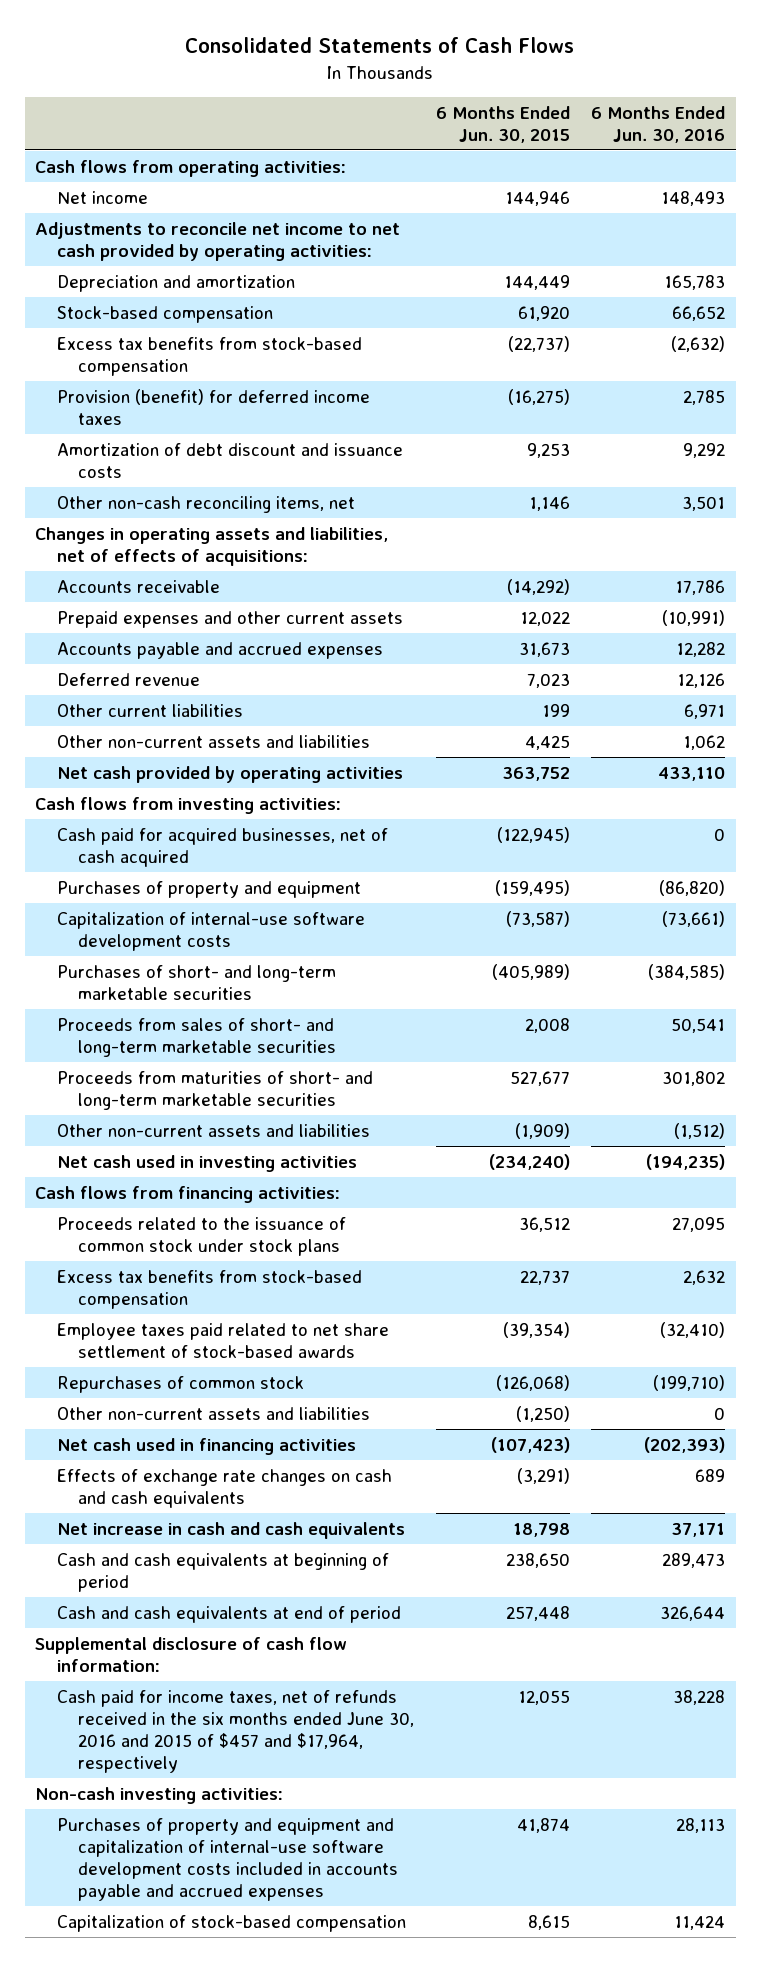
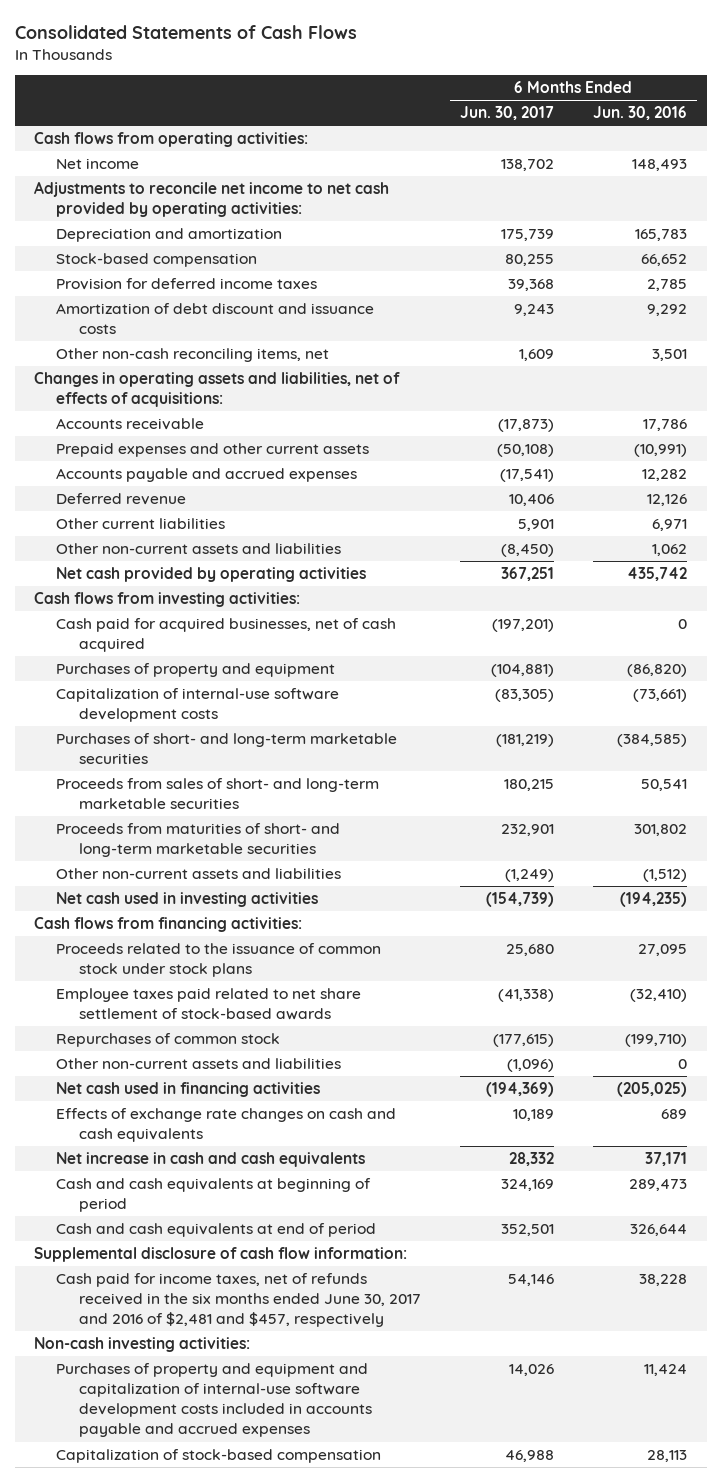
[435,105,570,144] 6 Months Ended Jun. 30, 2015 -> none
none -> [459,106,554,121] Jun. 30, 2017
[56,336,362,376] Excess tax benefits from stock-based compensation -> none
[56,388,370,425] Provision (benefit) for deferred income taxes -> [56,278,318,291] Provision for deferred income taxes
[658,766,726,781] 433,110 -> [626,567,687,582] 435,742
[56,1269,362,1309] Excess tax benefits from stock-based compensation -> none
[644,1436,726,1453] (202,393) -> [616,1082,687,1098] (205,025)
[56,1689,415,1773] Cash paid for income taxes, net of refunds received in the six months ended June 30, 2016 and 2015 of $457 and $17,964, respectively -> [56,1273,421,1328] Cash paid for income taxes, net of refunds received in the six months ended June 30, 2017 and 2016 of $2,481 and $457, respectively
[676,1817,726,1833] 28,113 -> [643,1364,687,1377] 11,424
[674,1914,726,1930] 11,424 -> [646,1450,687,1463] 28,113

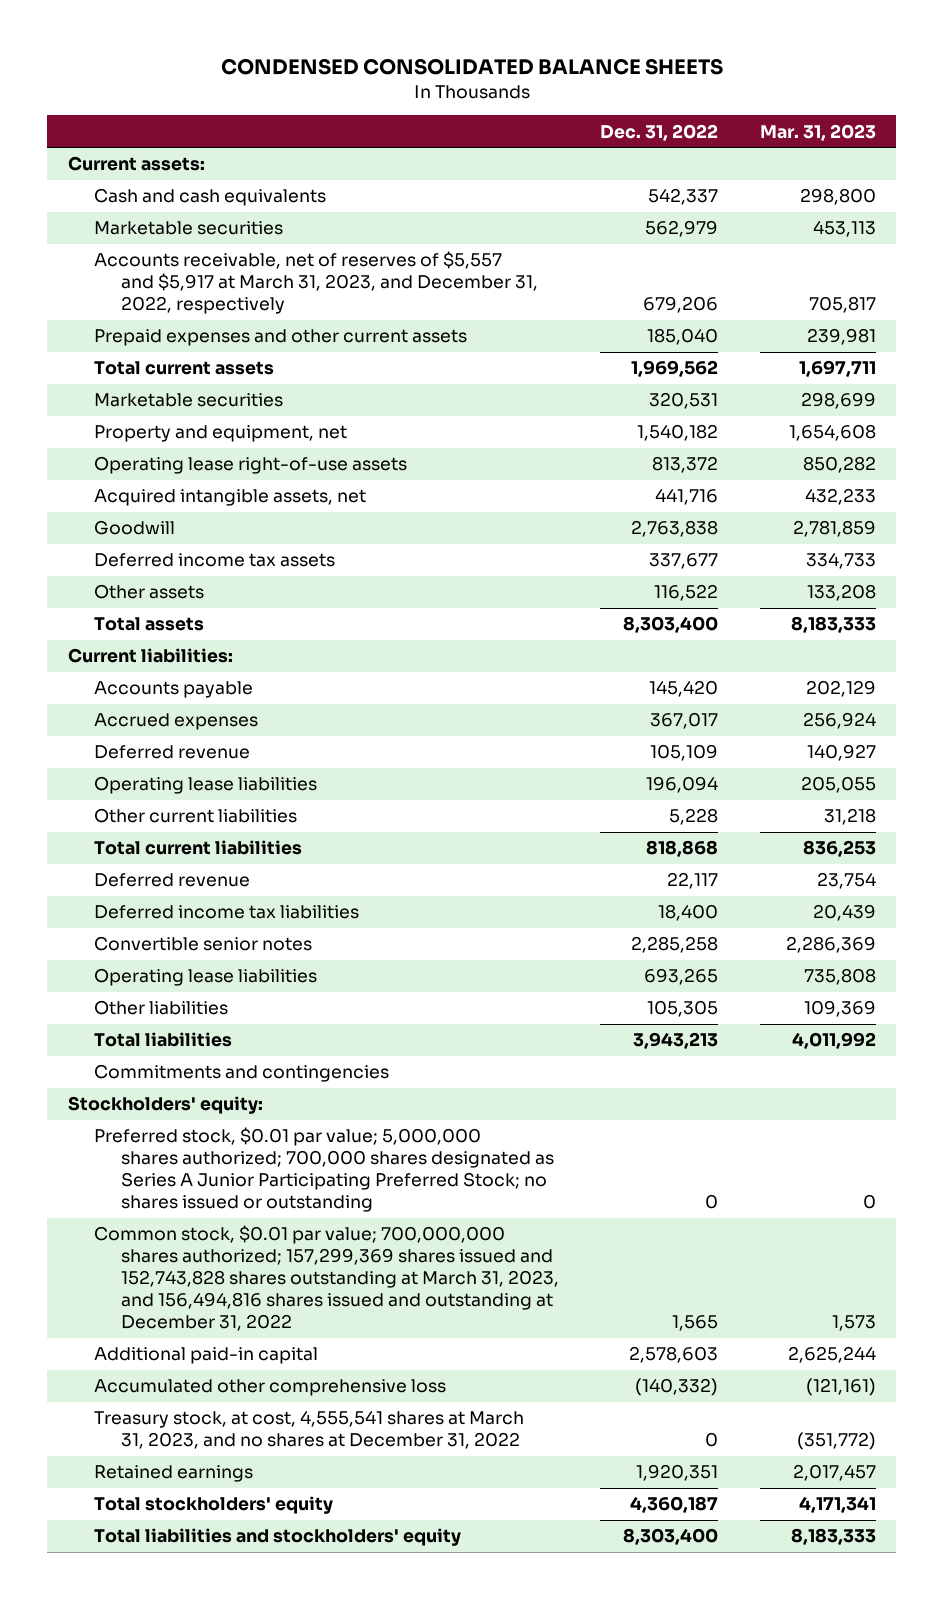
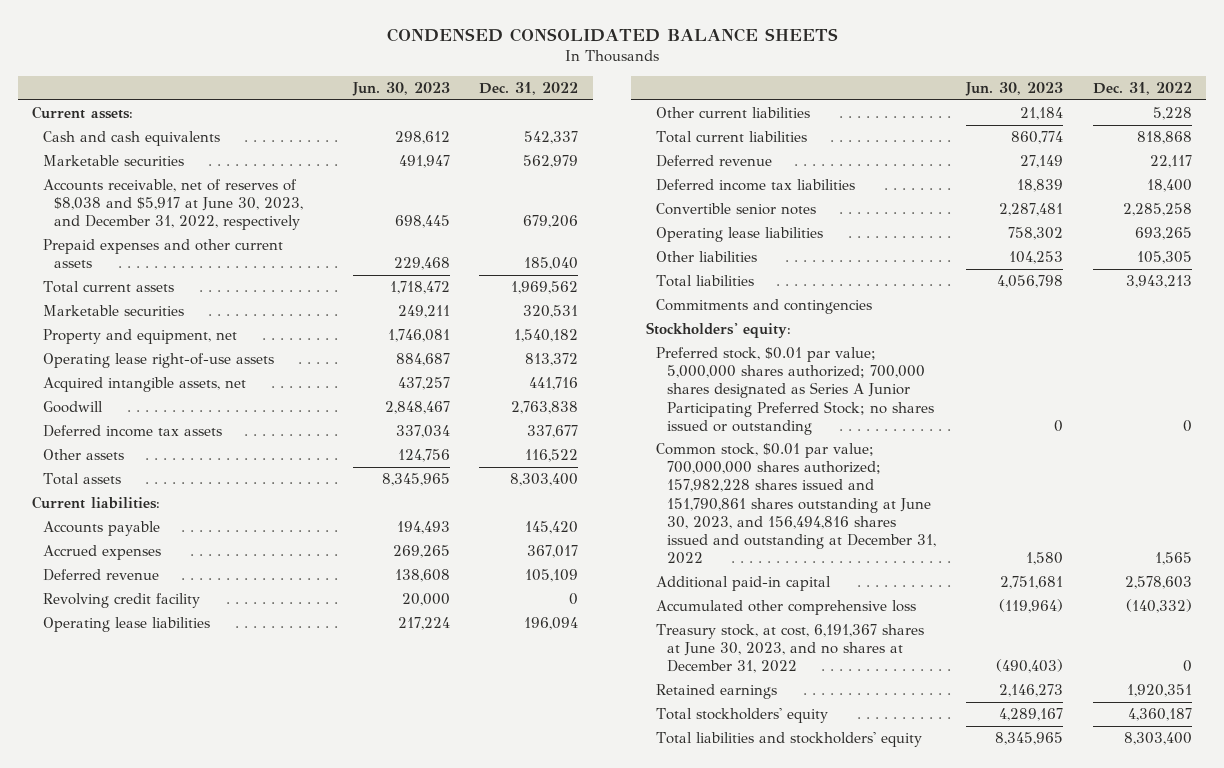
[759,123,876,141] Mar. 31, 2023 -> none
none -> [351,82,450,97] Jun. 30, 2023
[94,251,539,315] Accounts receivable, net of reserves of $5,557 and $5,917 at March 31, 2023, and December 31, 2022, respectively -> [43,178,303,231] Accounts receivable, net of reserves of $8,038 and $5,917 at June 30, 2023, and December 31, 2022, respectively
none -> [43,592,201,608] Revolving credit facility
[94,1225,560,1332] Common stock, $0.01 par value; 700,000,000 shares authorized; 157,299,369 shares issued and 152,743,828 shares outstanding at March 31, 2023, and 156,494,816 shares issued and outstanding at December 31, 2022 -> [656,442,937,565] Common stock, $0.01 par value; 700,000,000 shares authorized; 157,982,228 shares issued and 151,790,861 shares outstanding at June 30, 2023, and 156,494,816 shares issued and outstanding at December 31, 2022
[94,1410,525,1450] Treasury stock, at cost, 4,555,541 shares at March 31, 2023, and no shares at December 31, 2022 -> [656,623,925,674] Treasury stock, at cost, 6,191,367 shares at June 30, 2023, and no shares at December 31, 2022

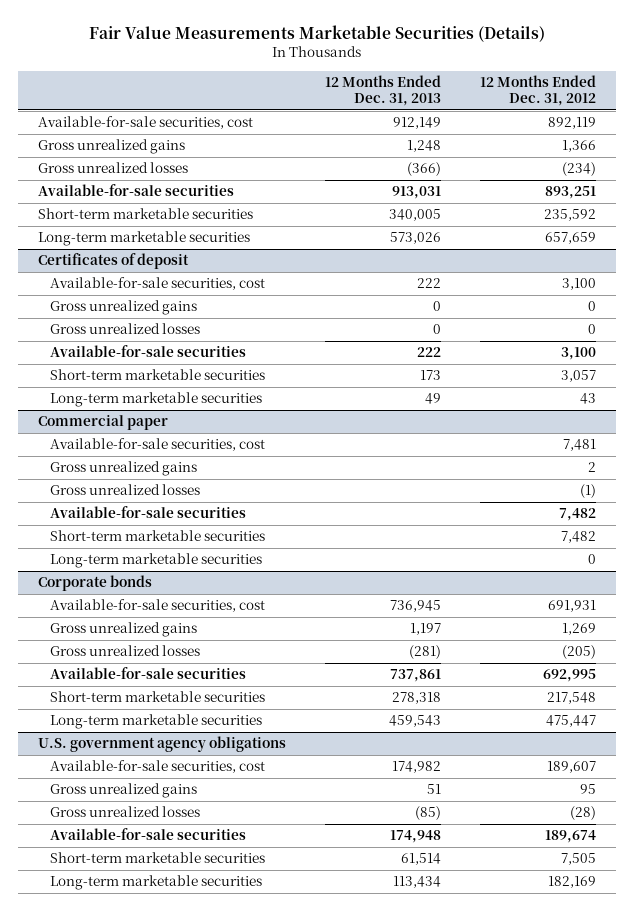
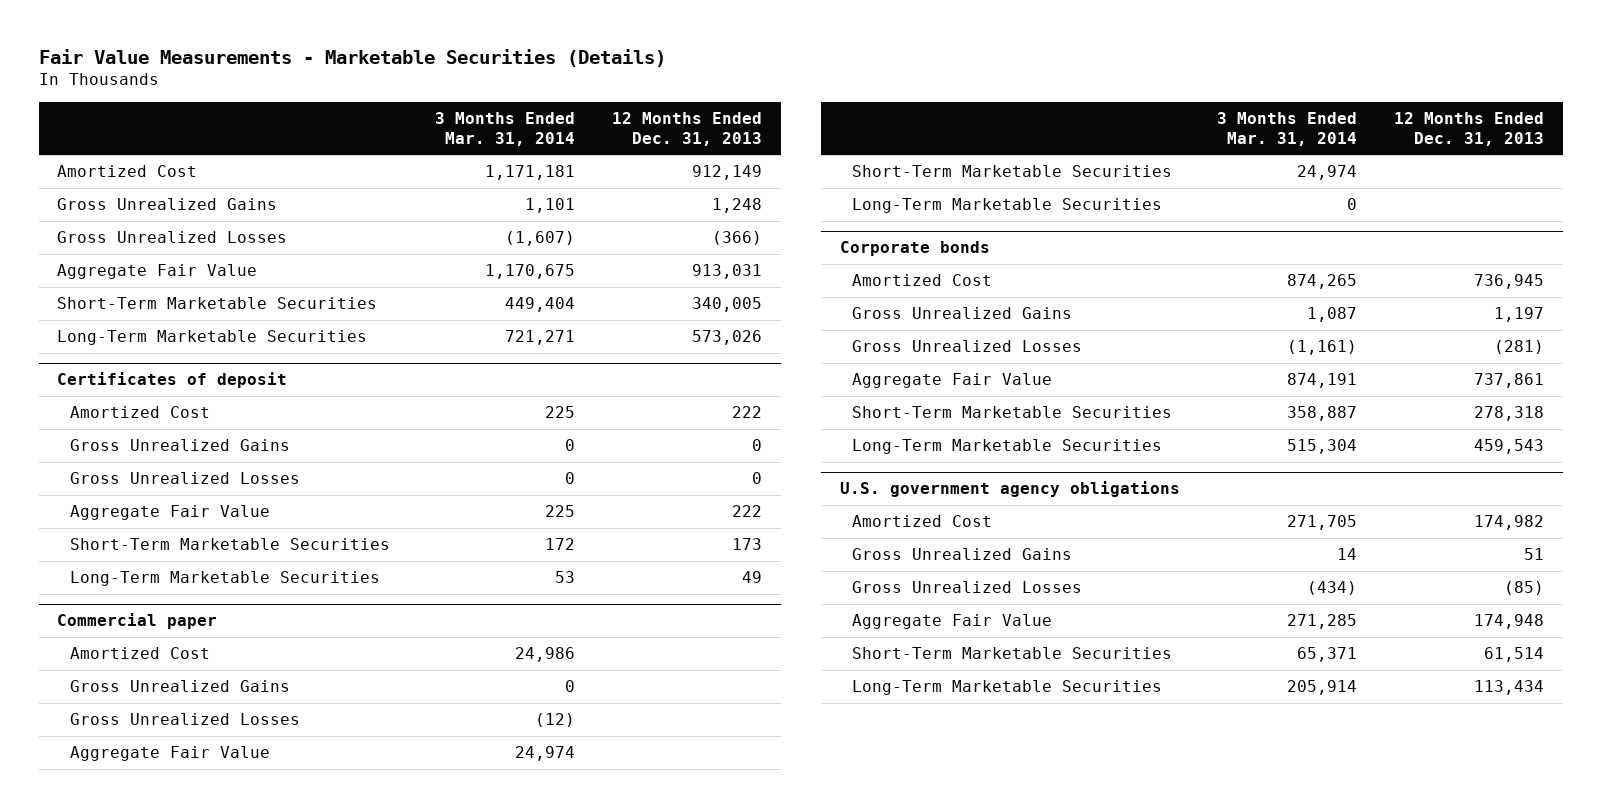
[89,25,546,43] Fair Value Measurements Marketable Securities (Details) -> [38,48,666,67] Fair Value Measurements - Marketable Securities (Details)
[480,74,597,107] 12 Months Ended Dec. 31, 2012 -> none
none -> [434,111,575,147] 3 Months Ended Mar. 31, 2014
[37,116,253,130] Available-for-sale securities, cost -> [57,165,198,178] Amortized Cost
[37,139,185,155] Gross unrealized gains -> [57,198,278,211] Gross Unrealized Gains
[37,162,188,174] Gross unrealized losses -> [57,231,288,244] Gross Unrealized Losses
[37,184,234,197] Available-for-sale securities -> [57,264,258,280] Aggregate Fair Value
[37,208,253,220] Short-term marketable securities -> [57,297,378,310] Short-Term Marketable Securities
[37,231,250,247] Long-term marketable securities -> [57,330,368,346] Long-Term Marketable Securities
[49,277,265,291] Available-for-sale securities, cost -> [69,406,210,419] Amortized Cost
[49,300,197,316] Gross unrealized gains -> [69,439,290,452] Gross Unrealized Gains
[49,323,200,335] Gross unrealized losses -> [69,472,300,485] Gross Unrealized Losses
[49,345,246,358] Available-for-sale securities -> [69,505,270,521] Aggregate Fair Value
[49,369,265,381] Short-term marketable securities -> [69,538,390,551] Short-Term Marketable Securities
[49,392,262,408] Long-term marketable securities -> [69,571,380,587] Long-Term Marketable Securities
[49,438,265,452] Available-for-sale securities, cost -> [69,647,210,660] Amortized Cost
[49,461,197,477] Gross unrealized gains -> [69,680,290,693] Gross Unrealized Gains
[49,484,200,496] Gross unrealized losses -> [69,713,300,726] Gross Unrealized Losses
[49,506,246,519] Available-for-sale securities -> [69,746,270,762] Aggregate Fair Value
[49,530,265,542] Short-term marketable securities -> [852,165,1173,178] Short-Term Marketable Securities
[49,553,262,569] Long-term marketable securities -> [852,198,1163,214] Long-Term Marketable Securities
[49,599,265,613] Available-for-sale securities, cost -> [852,274,993,287] Amortized Cost
[49,622,197,638] Gross unrealized gains -> [852,307,1073,320] Gross Unrealized Gains
[49,645,200,657] Gross unrealized losses -> [852,340,1083,353] Gross Unrealized Losses
[49,667,246,680] Available-for-sale securities -> [852,373,1053,389] Aggregate Fair Value
[49,691,265,703] Short-term marketable securities -> [852,406,1173,419] Short-Term Marketable Securities
[49,714,262,730] Long-term marketable securities -> [852,439,1163,455] Long-Term Marketable Securities
[49,760,265,774] Available-for-sale securities, cost -> [852,515,993,528] Amortized Cost
[49,783,197,799] Gross unrealized gains -> [852,548,1073,561] Gross Unrealized Gains
[49,806,200,818] Gross unrealized losses -> [852,581,1083,594] Gross Unrealized Losses
[49,828,246,841] Available-for-sale securities -> [852,614,1053,630] Aggregate Fair Value
[49,852,265,864] Short-term marketable securities -> [852,647,1173,660] Short-Term Marketable Securities
[49,875,262,891] Long-term marketable securities -> [852,680,1163,696] Long-Term Marketable Securities

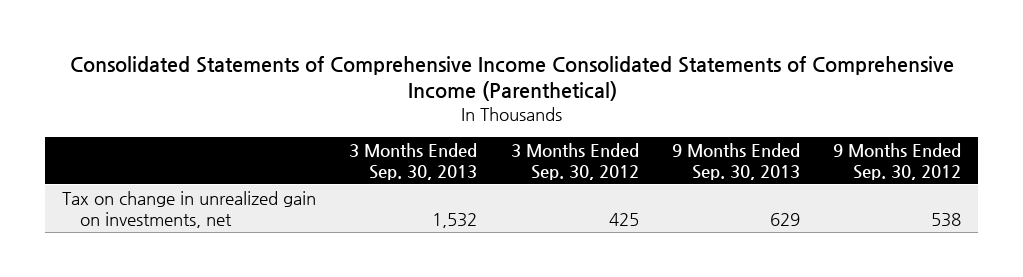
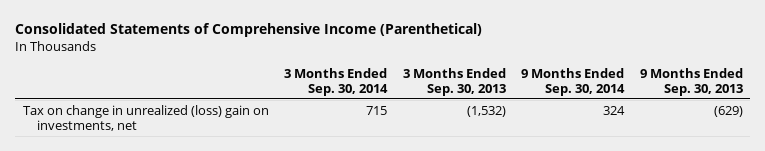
[69,56,954,102] Consolidated Statements of Comprehensive Income Consolidated Statements of Comprehensive Income (Parenthetical) -> [14,23,482,38] Consolidated Statements of Comprehensive Income (Parenthetical)
[510,142,639,180] 3 Months Ended Sep. 30, 2012 -> none
[833,142,962,180] 9 Months Ended Sep. 30, 2012 -> none
none -> [284,67,389,96] 3 Months Ended Sep. 30, 2014
none -> [521,67,626,96] 9 Months Ended Sep. 30, 2014
[62,190,317,228] Tax on change in unrealized gain on investments, net -> [22,105,269,131] Tax on change in unrealized (loss) gain on investments, net
[432,212,478,228] 1,532 -> [466,106,506,118] (1,532)
[770,212,801,226] 629 -> [713,106,743,118] (629)

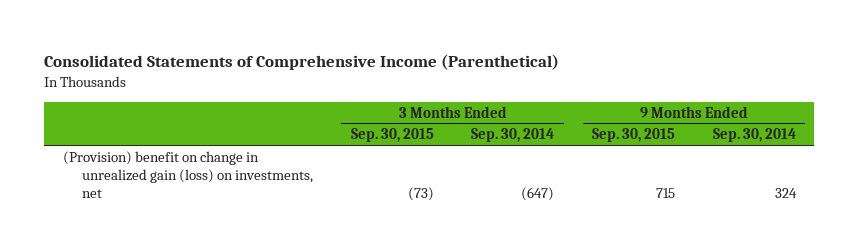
[402,67,506,96] 3 Months Ended Sep. 30, 2013 -> none
[639,67,743,96] 9 Months Ended Sep. 30, 2013 -> none
none -> [350,128,434,143] Sep. 30, 2015
none -> [591,128,675,143] Sep. 30, 2015
[22,105,269,131] Tax on change in unrealized (loss) gain on investments, net -> [63,150,314,198] (Provision) benefit on change in unrealized gain (loss) on investments, net
[366,106,388,116] 715 -> [521,186,555,201] (647)

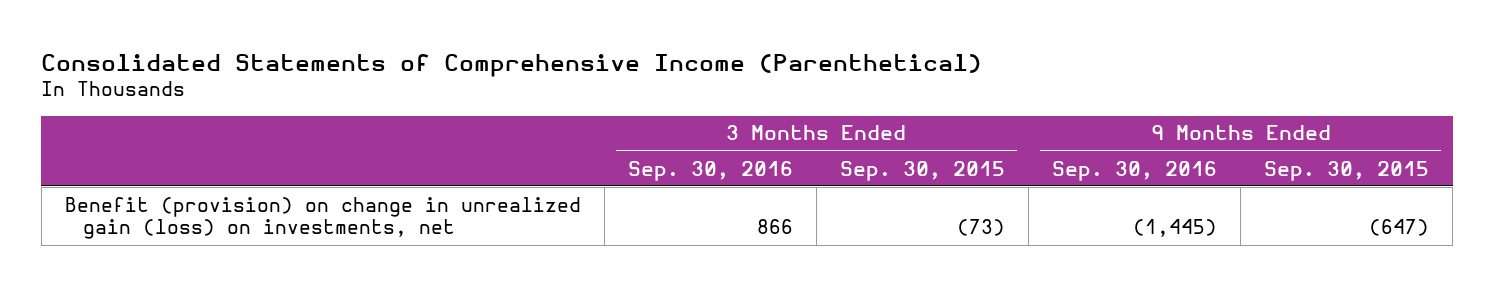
[471,128,555,143] Sep. 30, 2014 -> none
[712,128,796,143] Sep. 30, 2014 -> none
none -> [627,160,793,181] Sep. 30, 2016
none -> [1052,160,1218,181] Sep. 30, 2016
[63,150,314,198] (Provision) benefit on change in unrealized gain (loss) on investments, net -> [64,196,581,240] Benefit (provision) on change in unrealized gain (loss) on investments, net
[655,187,675,198] 715 -> [1369,219,1430,237] (647)

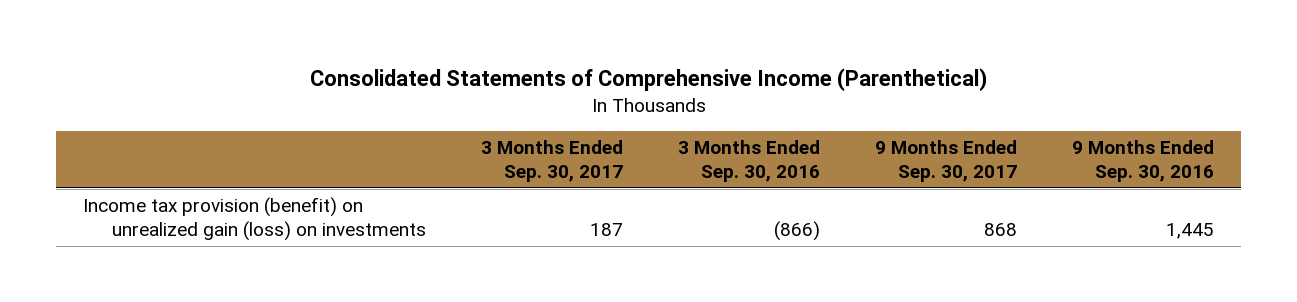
[839,160,1005,181] Sep. 30, 2015 -> none
[1264,160,1430,181] Sep. 30, 2015 -> none
none -> [481,139,624,182] 3 Months Ended Sep. 30, 2017
none -> [874,139,1017,182] 9 Months Ended Sep. 30, 2017
[64,196,581,240] Benefit (provision) on change in unrealized gain (loss) on investments, net -> [83,197,427,242] Income tax provision (benefit) on unrealized gain (loss) on investments
[756,219,793,235] 866 -> [773,221,820,242] (866)
[1133,219,1218,238] (1,445) -> [1165,223,1214,240] 1,445

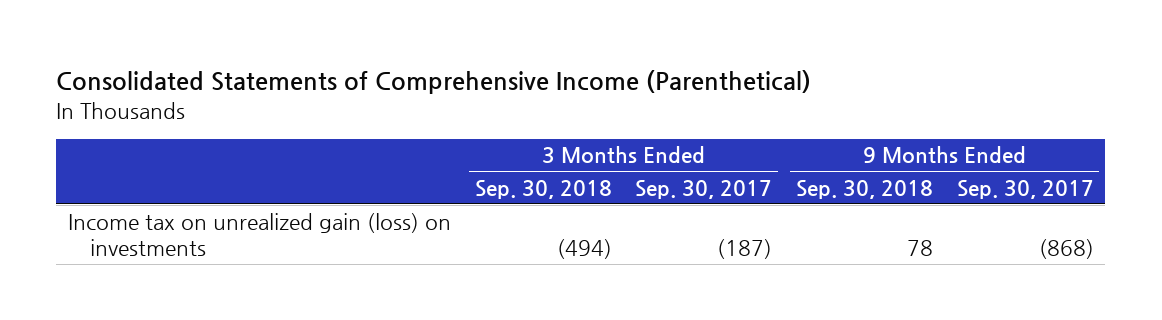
[677,139,820,182] 3 Months Ended Sep. 30, 2016 -> none
[1071,139,1214,182] 9 Months Ended Sep. 30, 2016 -> none
none -> [474,179,612,199] Sep. 30, 2018
none -> [795,179,933,199] Sep. 30, 2018
[83,197,427,242] Income tax provision (benefit) on unrealized gain (loss) on investments -> [68,212,452,257] Income tax on unrealized gain (loss) on investments
[590,223,624,237] 187 -> [717,239,773,260] (187)
[983,223,1017,237] 868 -> [1038,239,1094,260] (868)

